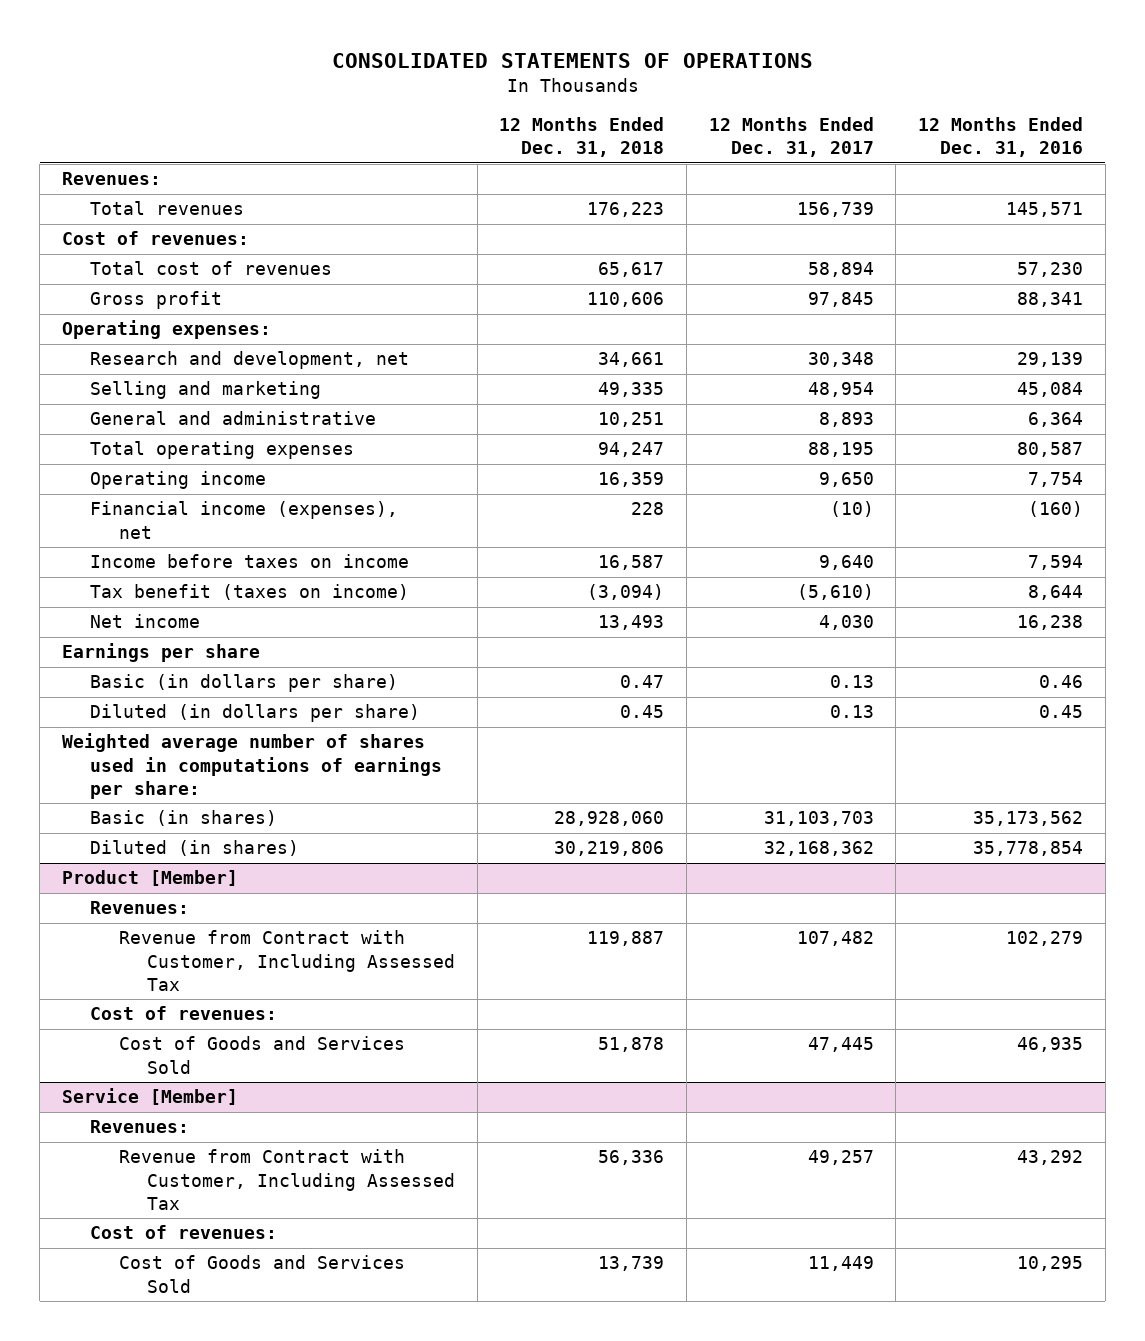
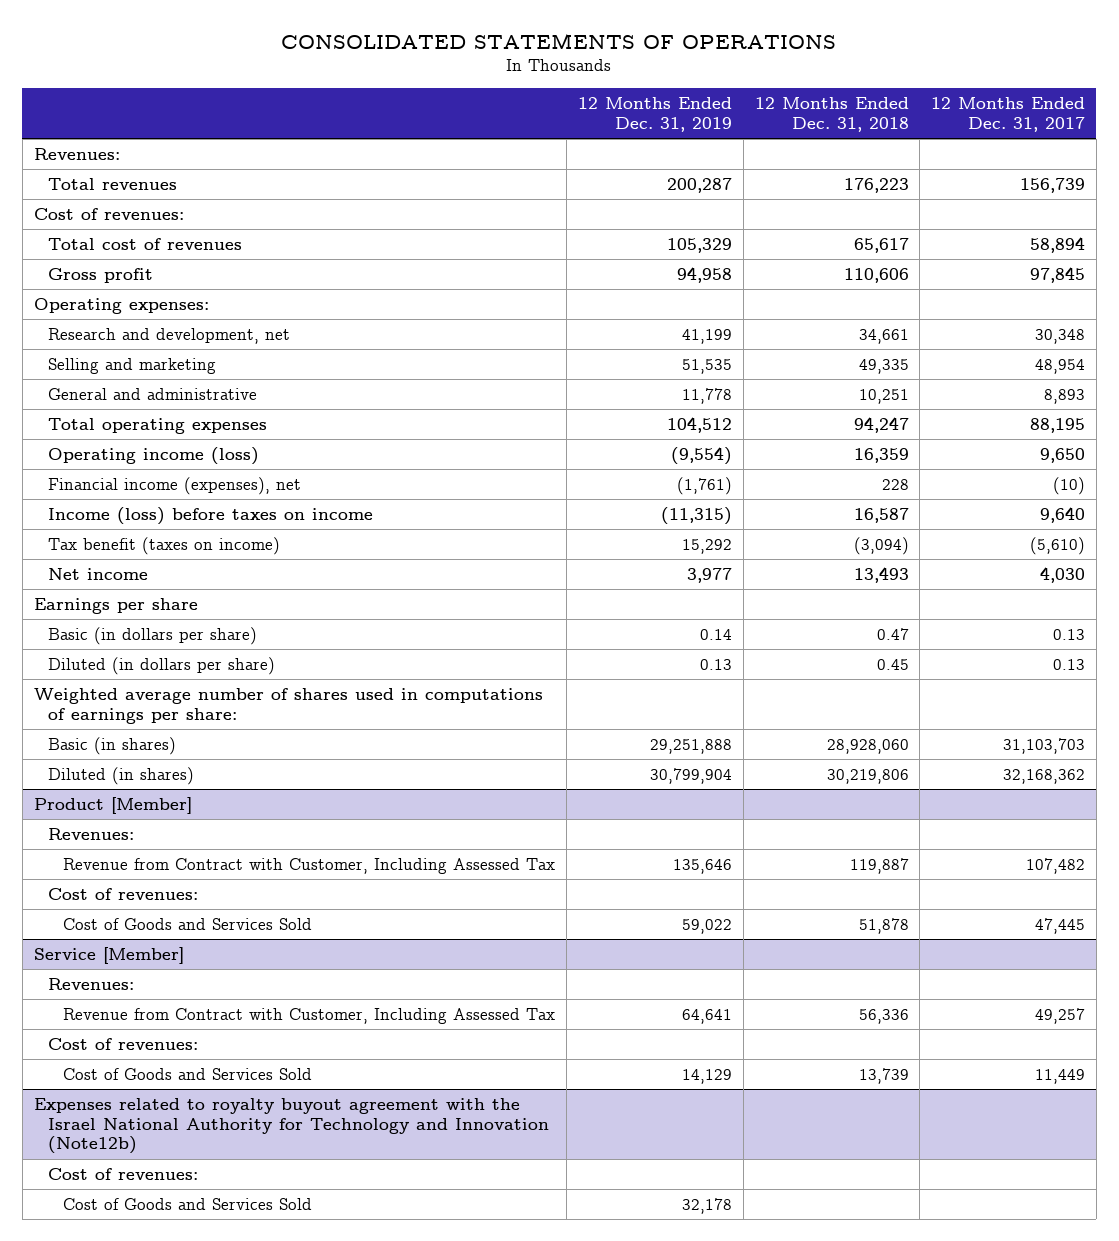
[918,117,1084,158] 12 Months Ended Dec. 31, 2016 -> none
none -> [577,97,732,132] 12 Months Ended Dec. 31, 2019
[90,471,267,490] Operating income -> [48,446,260,465] Operating income (loss)
[90,554,410,569] Income before taxes on income -> [48,506,374,525] Income (loss) before taxes on income
none -> [33,1097,550,1155] Expenses related to royalty buyout agreement with the Israel National Authority for Technology and Innovation (Note12b)
none -> [48,1167,199,1180] Cost of revenues:
none -> [63,1197,313,1210] Cost of Goods and Services Sold

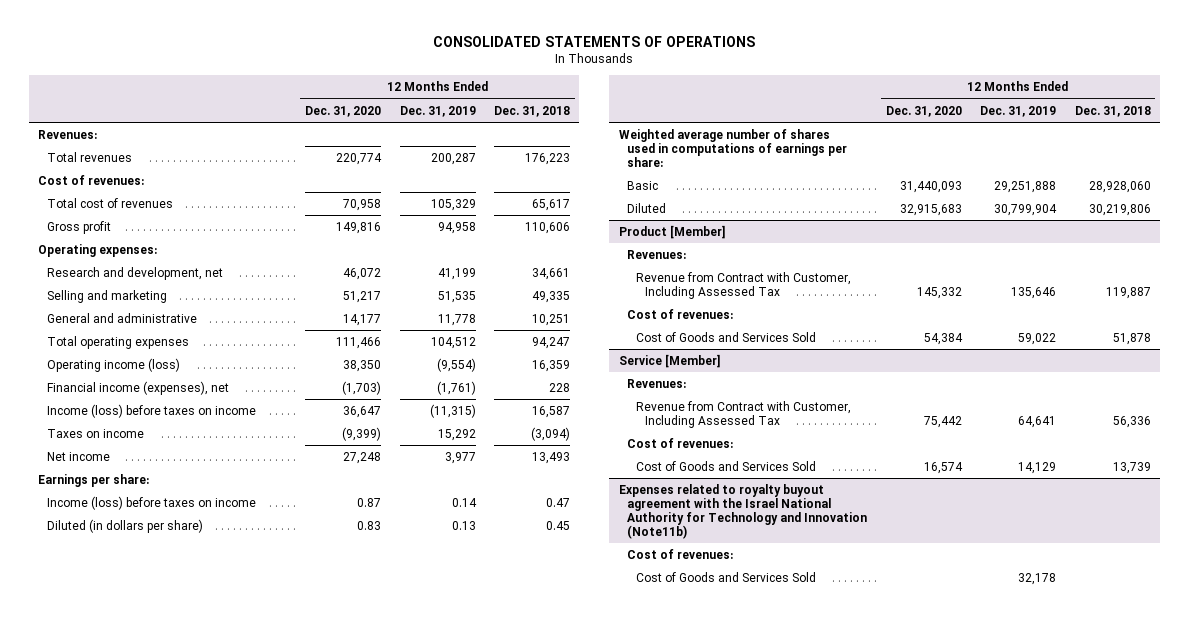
[931,97,1086,132] 12 Months Ended Dec. 31, 2017 -> none
none -> [305,105,382,117] Dec. 31, 2020
[48,536,281,555] Tax benefit (taxes on income) -> [46,428,144,438] Taxes on income
[33,597,198,614] Earnings per share -> [37,473,149,487] Earnings per share:
[48,626,258,645] Basic (in dollars per share) -> [46,495,256,510] Income (loss) before taxes on income
[48,736,177,755] Basic (in shares) -> [627,180,659,190] Basic
[48,766,195,785] Diluted (in shares) -> [627,202,667,213] Diluted
[33,1097,550,1155] Expenses related to royalty buyout agreement with the Israel National Authority for Technology and Innovation (Note12b) -> [618,483,868,540] Expenses related to royalty buyout agreement with the Israel National Authority for Technology and Innovation (Note11b)

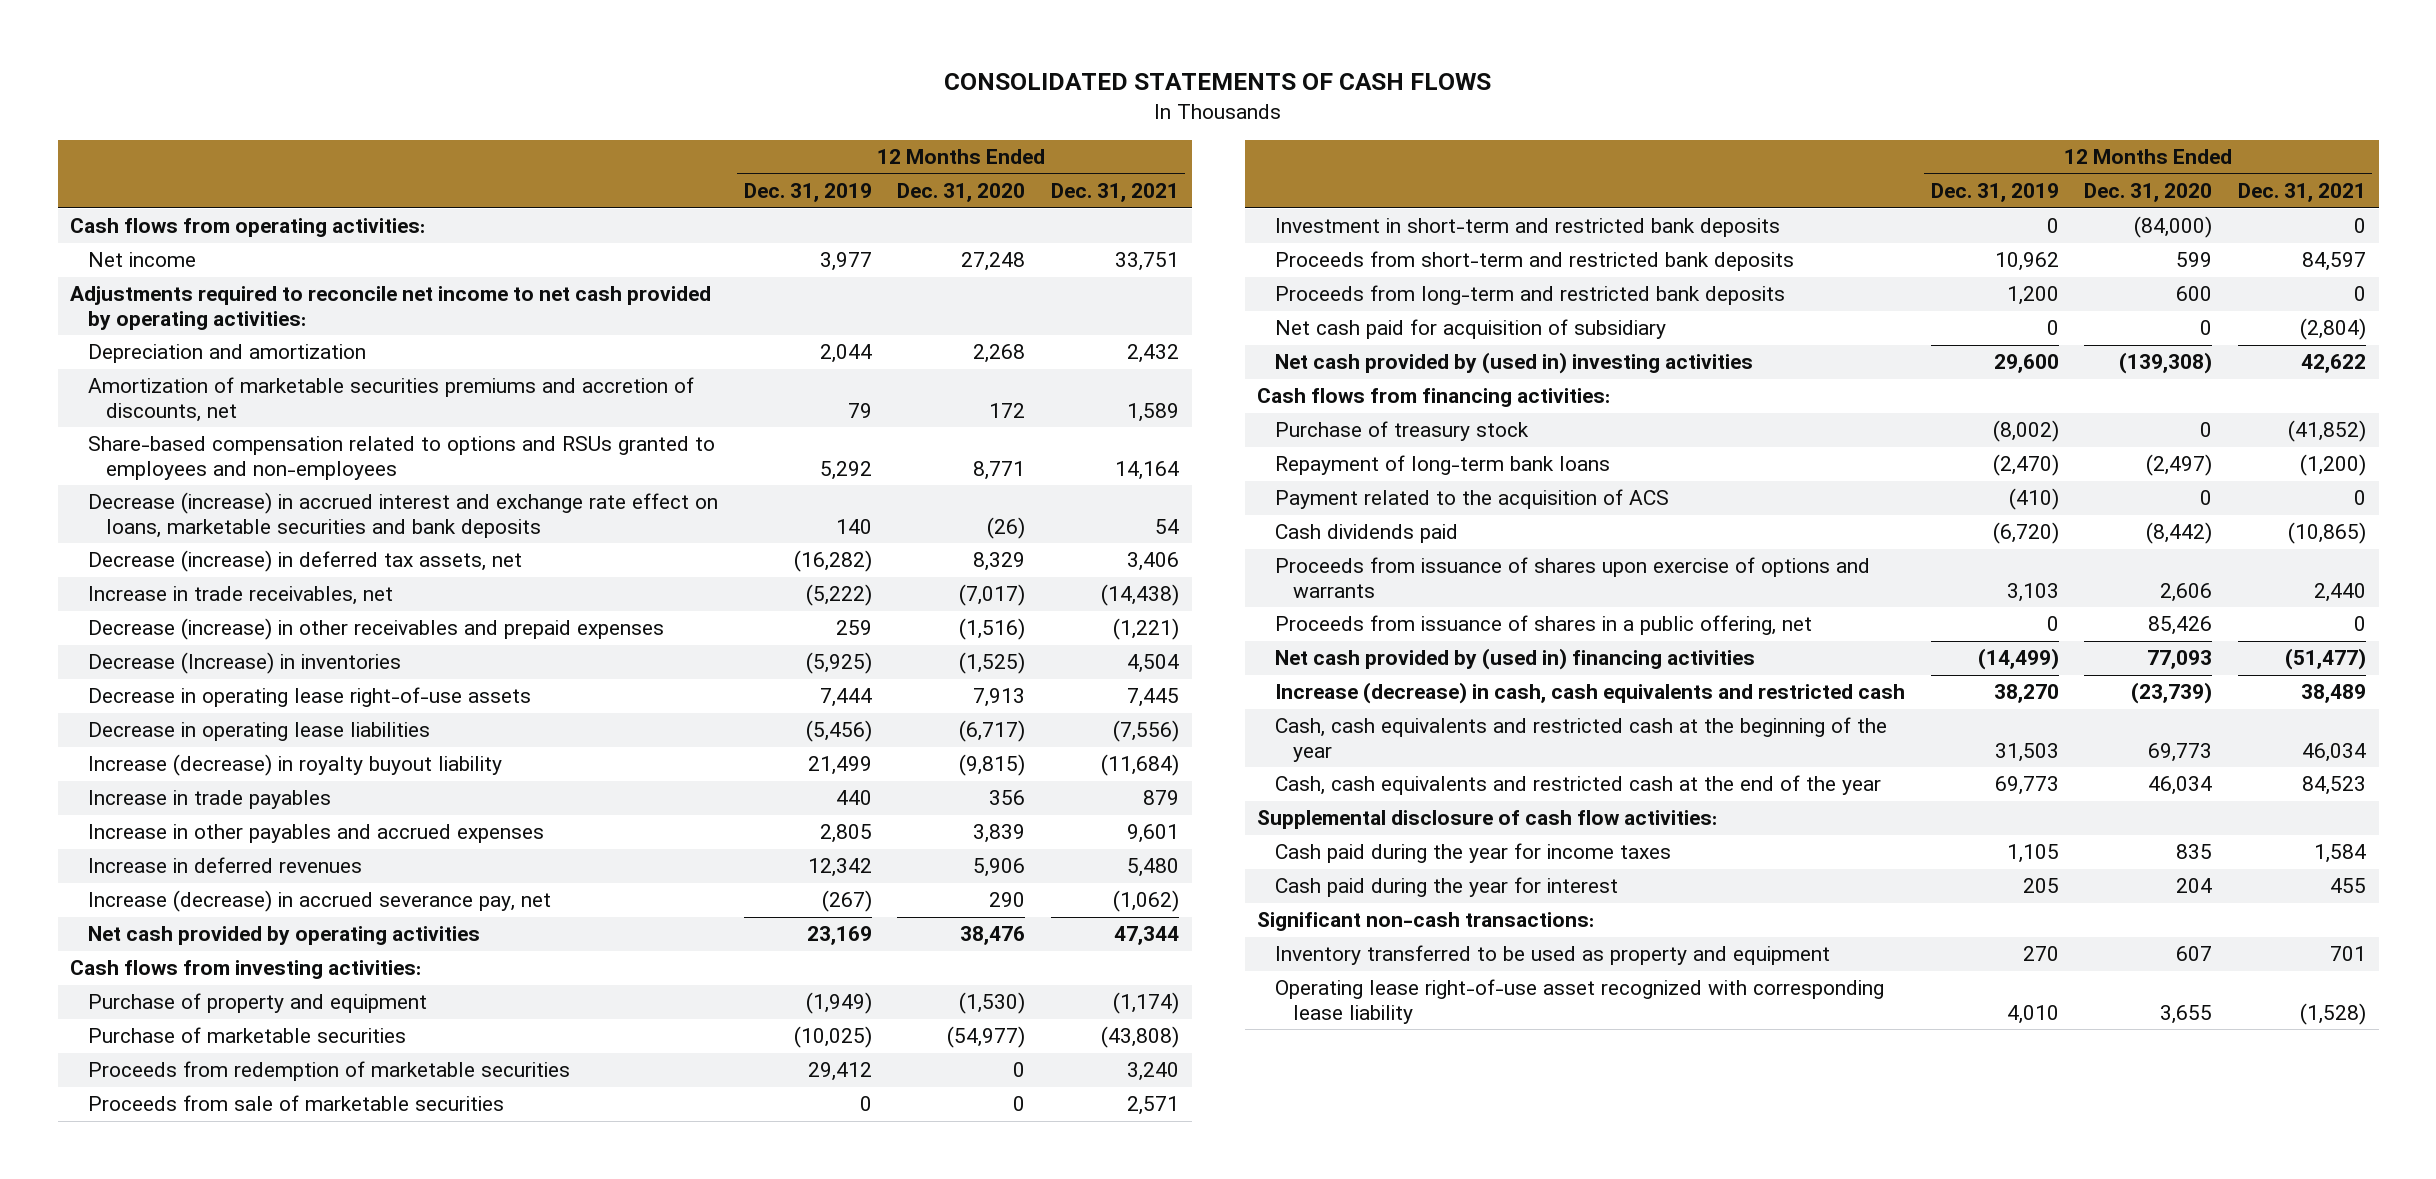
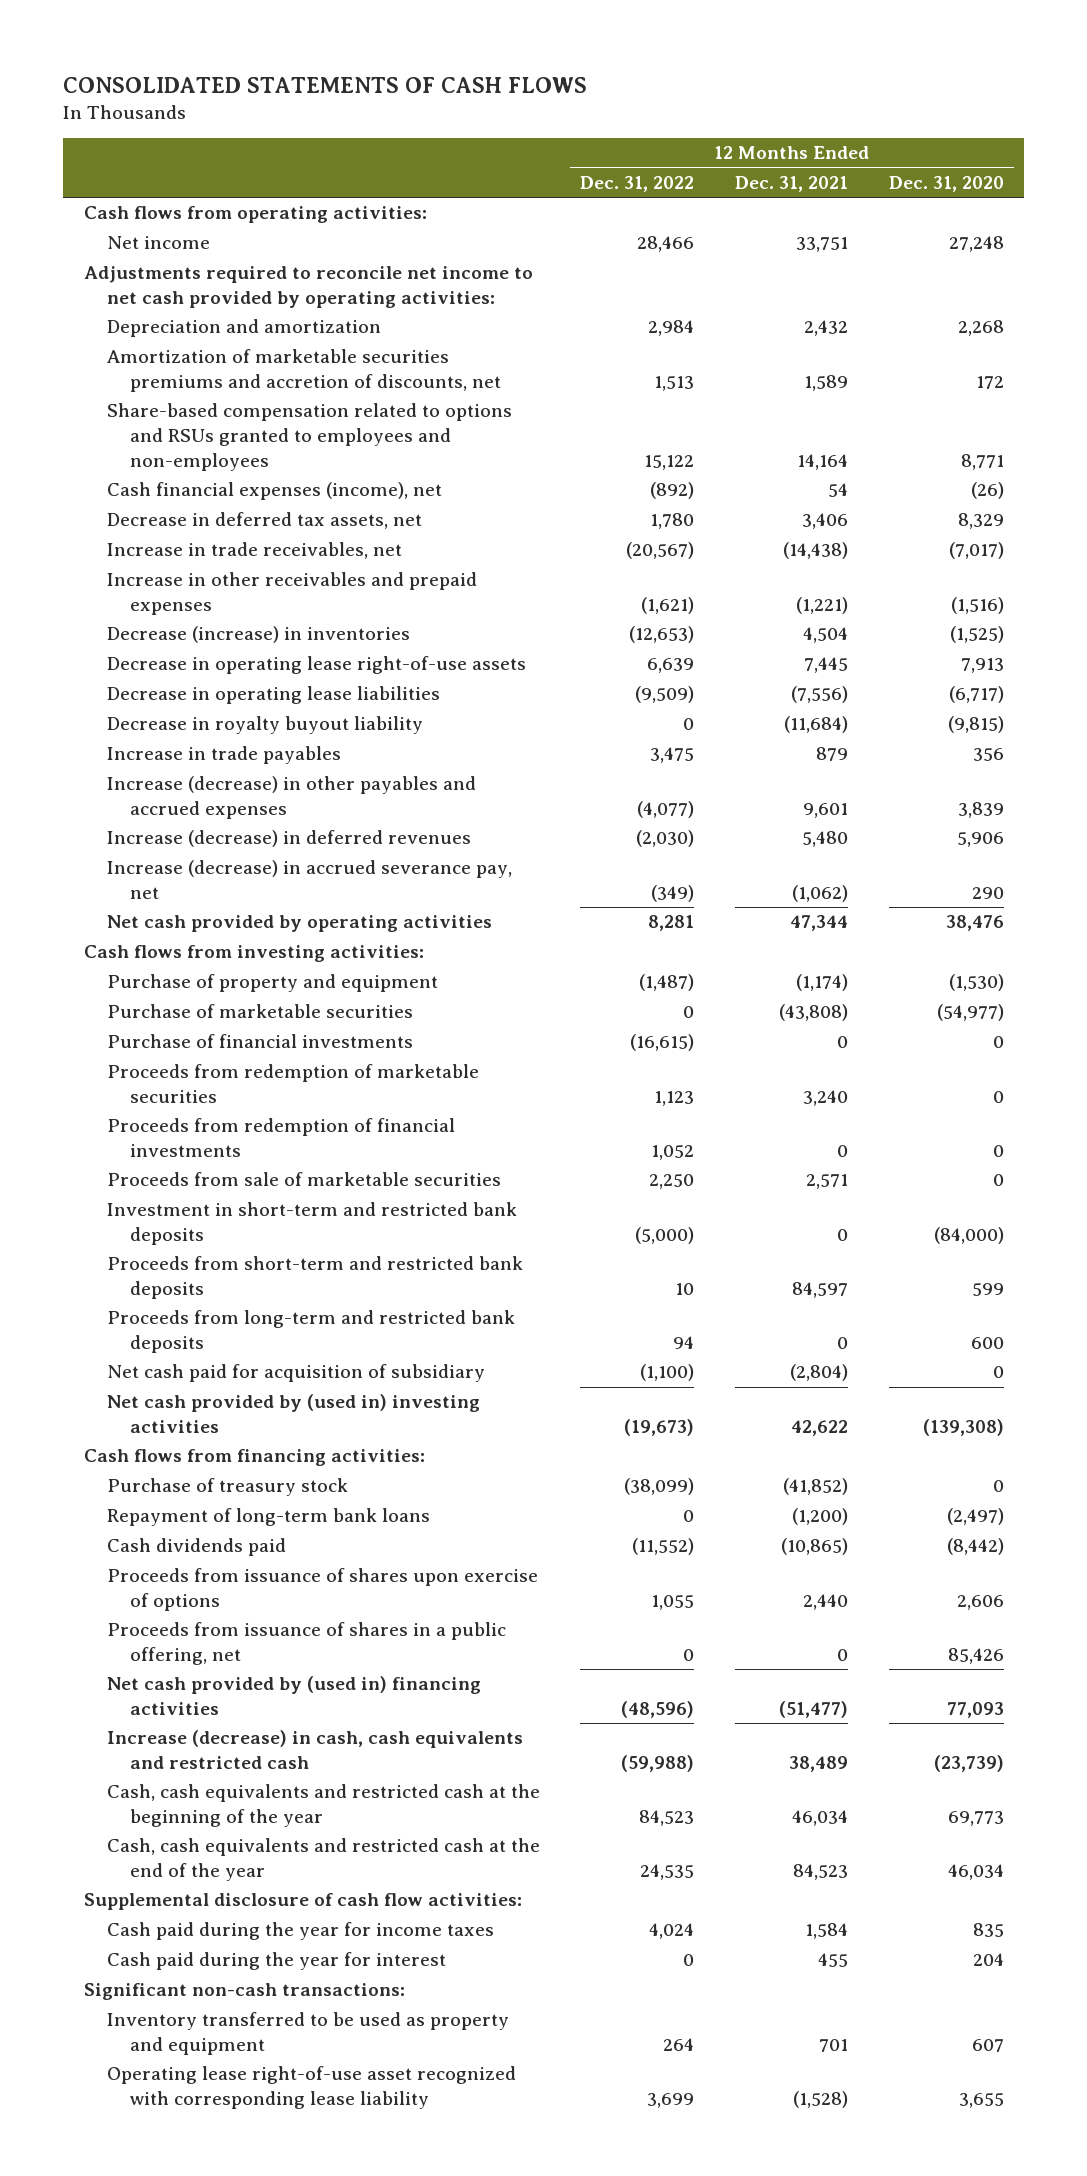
[743,183,872,203] Dec. 31, 2019 -> none
none -> [580,175,695,192] Dec. 31, 2022
[88,492,719,538] Decrease (increase) in accrued interest and exchange rate effect on loans, marketable securities and bank deposits -> [106,482,442,501] Cash financial expenses (income), net
[88,550,523,573] Decrease (increase) in deferred tax assets, net -> [106,512,422,530] Decrease in deferred tax assets, net
[88,618,665,641] Decrease (increase) in other receivables and prepaid expenses -> [106,572,477,616] Increase in other receivables and prepaid expenses
[88,652,402,675] Decrease (Increase) in inventories -> [106,626,410,644] Decrease (increase) in inventories
[88,754,503,777] Increase (decrease) in royalty buyout liability -> [106,716,423,735] Decrease in royalty buyout liability
[88,824,545,844] Increase in other payables and accrued expenses -> [106,776,476,820] Increase (decrease) in other payables and accrued expenses
[88,857,363,874] Increase in deferred revenues -> [106,830,471,848] Increase (decrease) in deferred revenues
none -> [106,1034,413,1049] Purchase of financial investments
none -> [106,1118,455,1158] Proceeds from redemption of financial investments
[1275,489,1670,510] Payment related to the acquisition of ACS -> none
[1275,557,1871,598] Proceeds from issuance of shares upon exercise of options and warrants -> [106,1568,538,1612] Proceeds from issuance of shares upon exercise of options

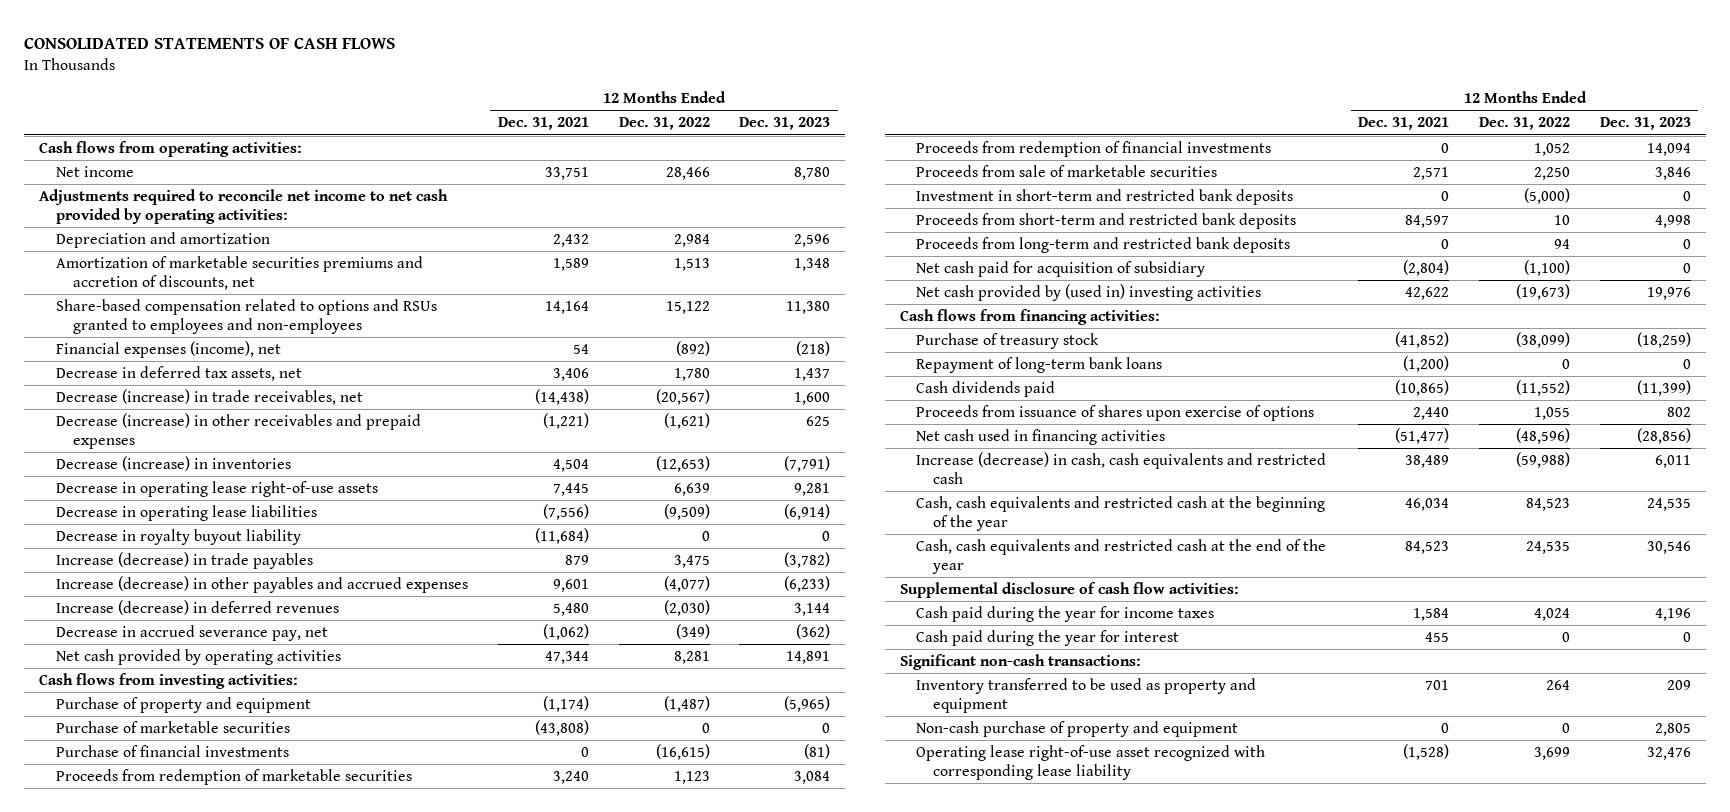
[888,175,1004,192] Dec. 31, 2020 -> none
none -> [739,117,831,131] Dec. 31, 2023
[106,482,442,501] Cash financial expenses (income), net -> [55,341,281,359] Financial expenses (income), net
[106,542,402,560] Increase in trade receivables, net -> [55,389,363,406] Decrease (increase) in trade receivables, net
[106,572,477,616] Increase in other receivables and prepaid expenses -> [55,413,421,449] Decrease (increase) in other receivables and prepaid expenses
[106,746,341,765] Increase in trade payables -> [55,552,313,570] Increase (decrease) in trade payables
[106,860,512,900] Increase (decrease) in accrued severance pay, net -> [55,625,328,642] Decrease in accrued severance pay, net
[106,1622,506,1666] Proceeds from issuance of shares in a public offering, net -> none
[106,1676,481,1716] Net cash provided by (used in) financing activities -> [916,429,1166,446] Net cash used in financing activities
none -> [916,721,1239,738] Non-cash purchase of property and equipment

